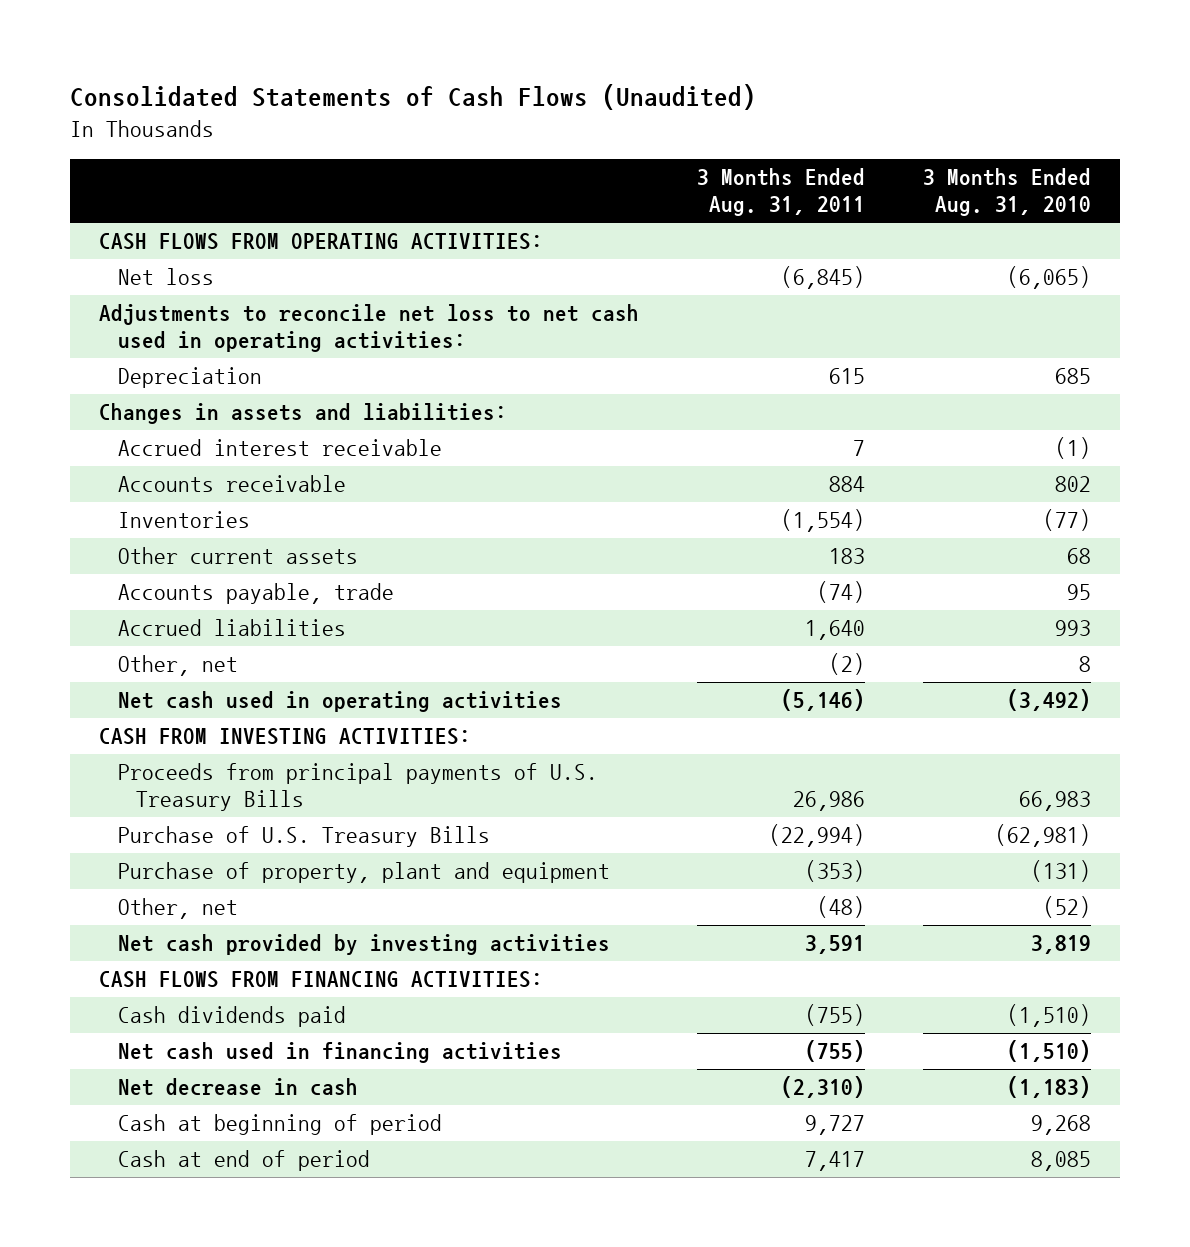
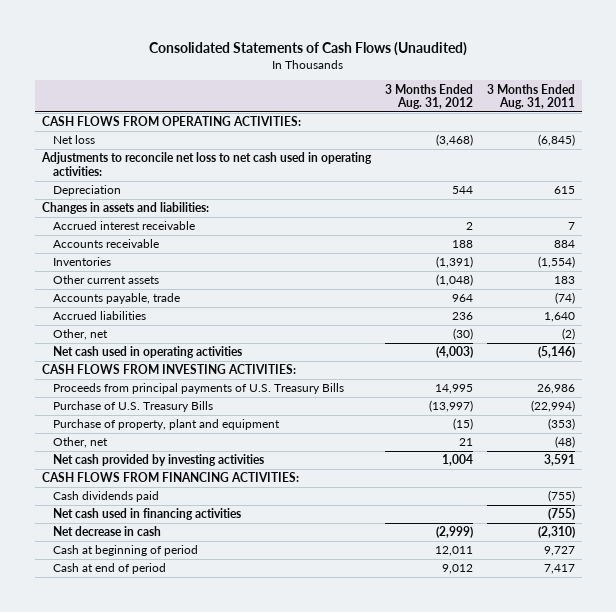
[923,168,1092,217] 3 Months Ended Aug. 31, 2010 -> none
none -> [384,83,473,110] 3 Months Ended Aug. 31, 2012
[99,728,472,746] CASH FROM INVESTING ACTIVITIES: -> [41,364,296,375] CASH FLOWS FROM INVESTING ACTIVITIES:

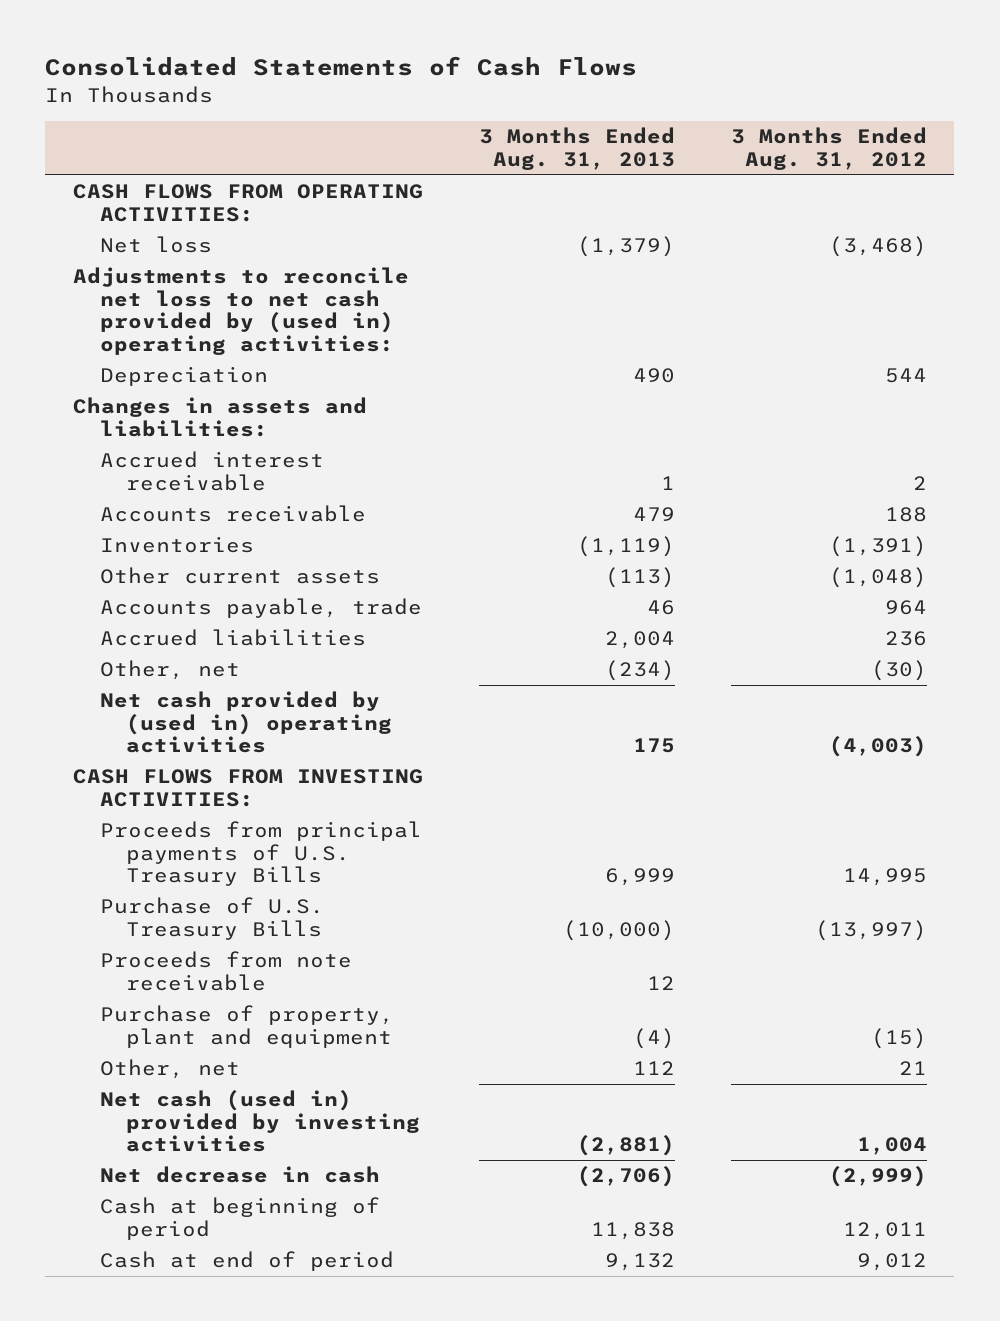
[149,41,468,56] Consolidated Statements of Cash Flows (Unaudited) -> [45,56,638,77] Consolidated Statements of Cash Flows
[486,83,575,110] 3 Months Ended Aug. 31, 2011 -> none
none -> [478,127,675,170] 3 Months Ended Aug. 31, 2013
[40,152,372,176] Adjustments to reconcile net loss to net cash used in operating activities: -> [73,267,410,355] Adjustments to reconcile net loss to net cash provided by (used in) operating activities:
[52,346,242,359] Net cash used in operating activities -> [99,691,392,754] Net cash provided by (used in) operating activities
none -> [99,951,352,991] Proceeds from note receivable
[41,472,299,483] CASH FLOWS FROM FINANCING ACTIVITIES: -> none
[52,491,159,503] Cash dividends paid -> none
[52,508,241,521] Net cash used in financing activities -> none
[52,454,264,467] Net cash provided by investing activities -> [99,1090,420,1153] Net cash (used in) provided by investing activities

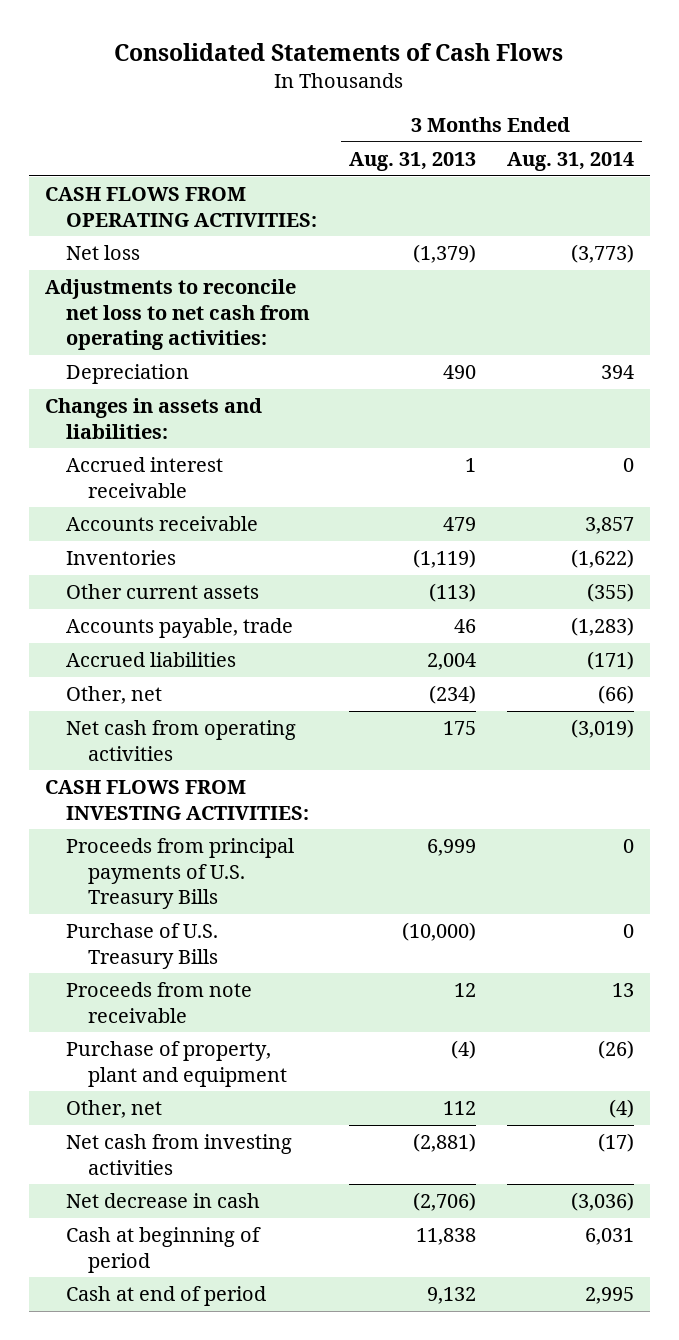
[730,127,927,170] 3 Months Ended Aug. 31, 2012 -> none
none -> [506,152,634,172] Aug. 31, 2014
[73,267,410,355] Adjustments to reconcile net loss to net cash provided by (used in) operating activities: -> [44,279,311,351] Adjustments to reconcile net loss to net cash from operating activities:
[99,691,392,754] Net cash provided by (used in) operating activities -> [66,720,297,761] Net cash from operating activities
[99,1090,420,1153] Net cash (used in) provided by investing activities -> [66,1134,293,1175] Net cash from investing activities

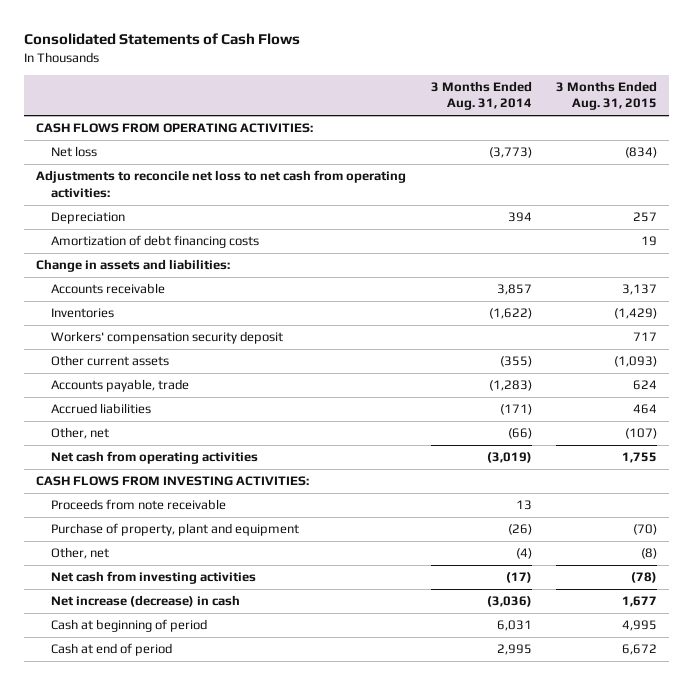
[348,152,476,172] Aug. 31, 2013 -> none
none -> [556,81,658,111] 3 Months Ended Aug. 31, 2015
[66,457,224,498] Accrued interest receivable -> none
none -> [51,235,260,249] Amortization of debt financing costs
[44,398,262,439] Changes in assets and liabilities: -> [36,259,231,273] Change in assets and liabilities:
none -> [51,331,284,345] Workers' compensation security deposit
[66,838,295,910] Proceeds from principal payments of U.S. Treasury Bills -> none
[66,923,219,969] Purchase of U.S. Treasury Bills -> none
[66,1193,261,1209] Net decrease in cash -> [51,595,241,608] Net increase (decrease) in cash

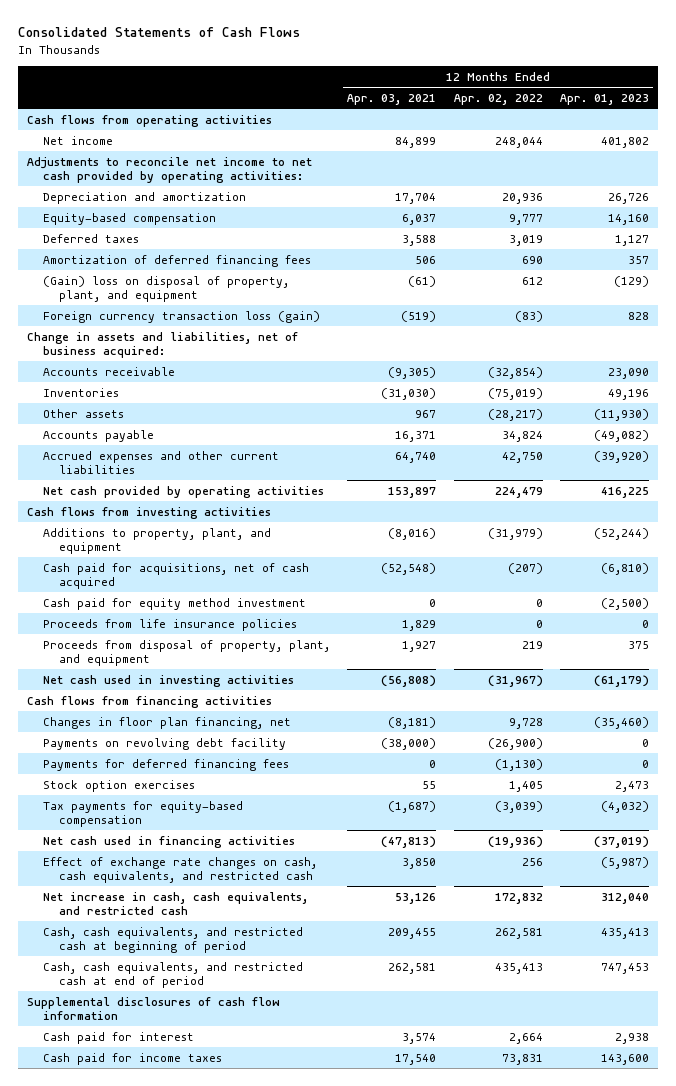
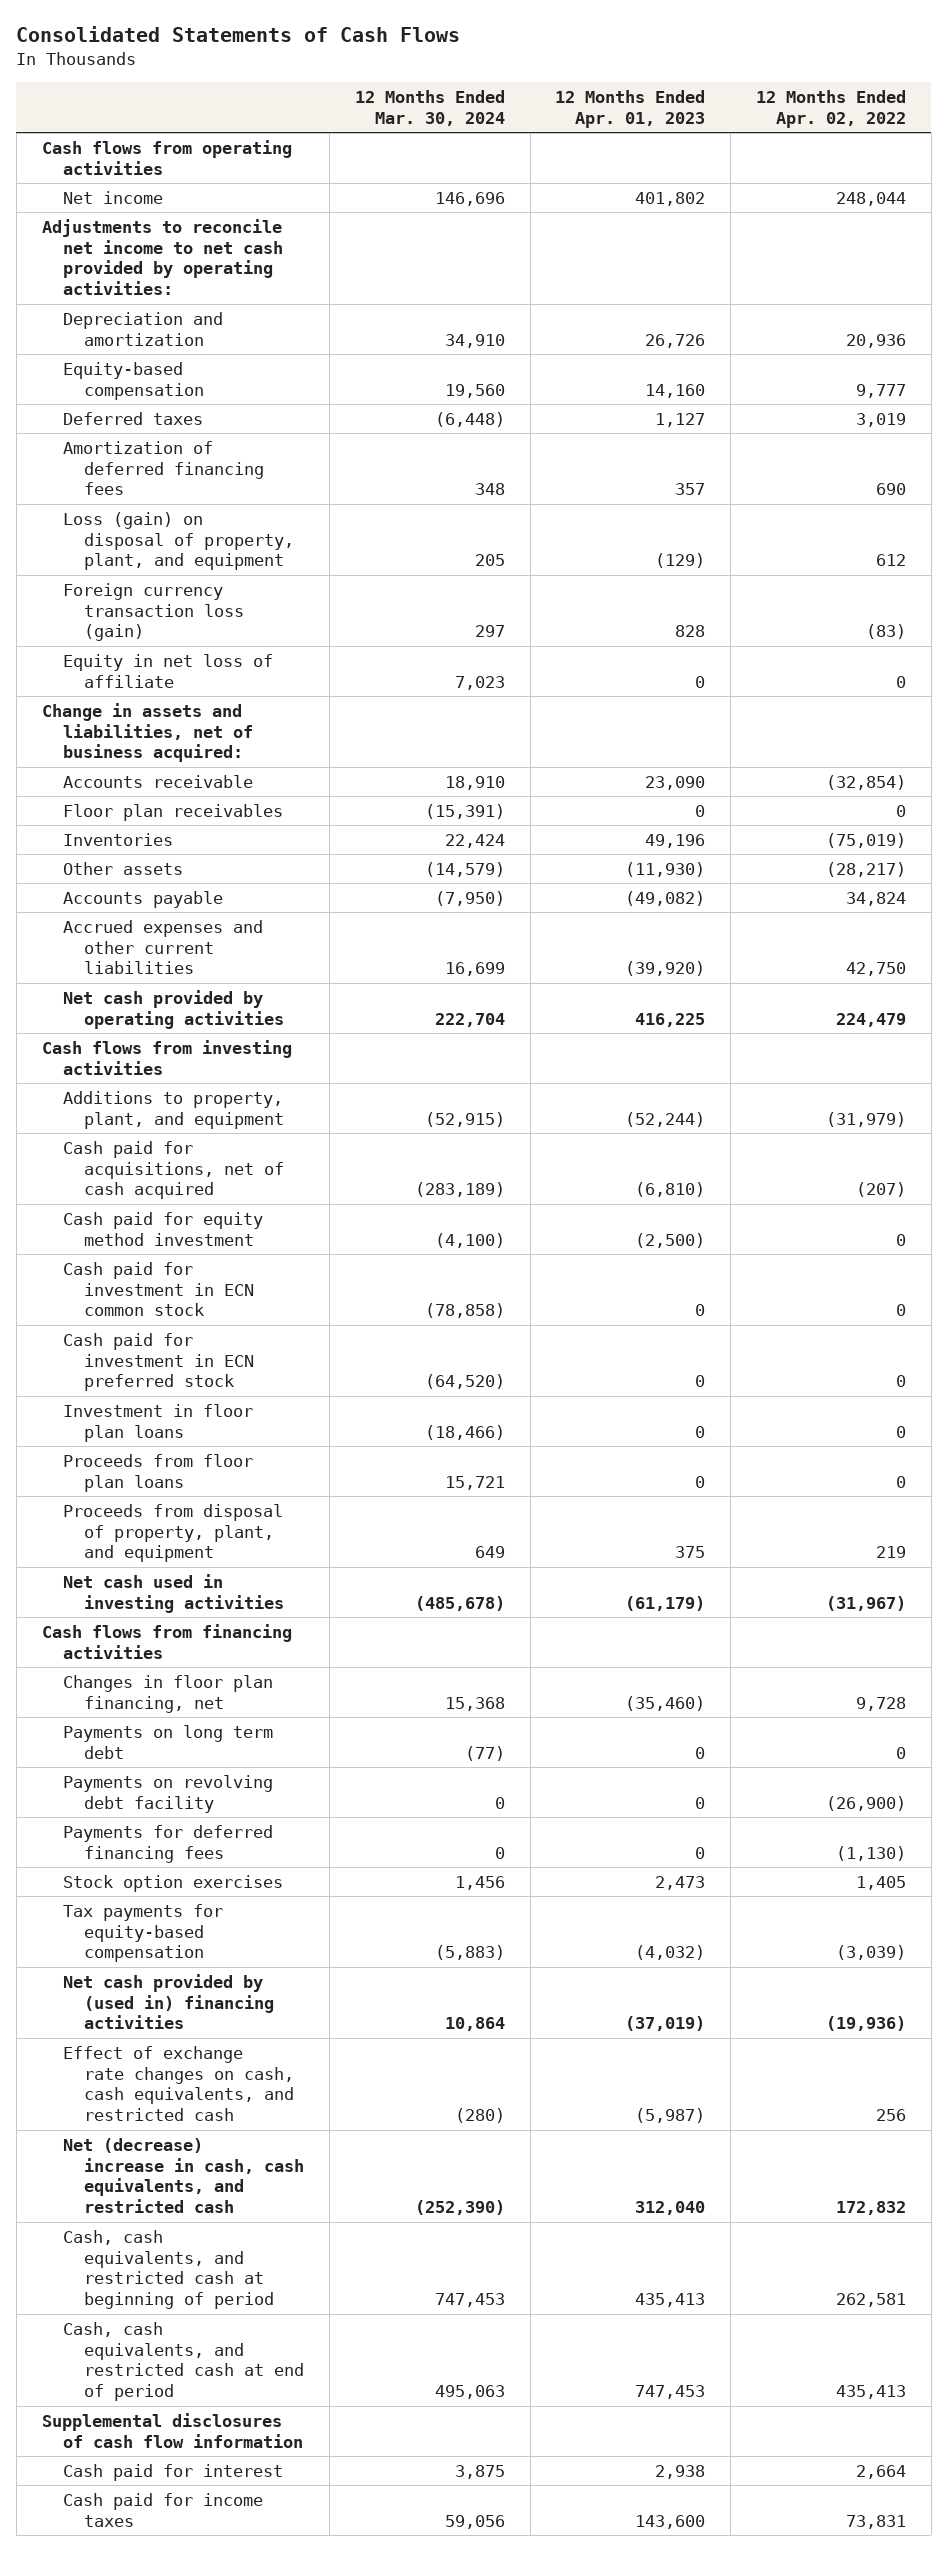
[347,94,437,106] Apr. 03, 2021 -> none
none -> [354,89,505,126] 12 Months Ended Mar. 30, 2024
[43,275,290,303] (Gain) loss on disposal of property, plant, and equipment -> [62,511,295,571] Loss (gain) on disposal of property, plant, and equipment
none -> [62,653,273,688] Equity in net loss of affiliate
none -> [62,803,283,821] Floor plan receivables
[43,618,298,631] Proceeds from life insurance policies -> none
none -> [62,1261,255,1317] Cash paid for investment in ECN common stock
none -> [62,1332,255,1392] Cash paid for investment in ECN preferred stock
none -> [62,1403,253,1442] Investment in floor plan loans
none -> [62,1453,253,1492] Proceeds from floor plan loans
none -> [62,1724,273,1759] Payments on long term debt
[43,835,296,848] Net cash used in financing activities -> [62,1973,275,2030] Net cash provided by (used in) financing activities
[43,891,309,916] Net increase in cash, cash equivalents, and restricted cash -> [62,2137,305,2214] Net (decrease) increase in cash, cash equivalents, and restricted cash

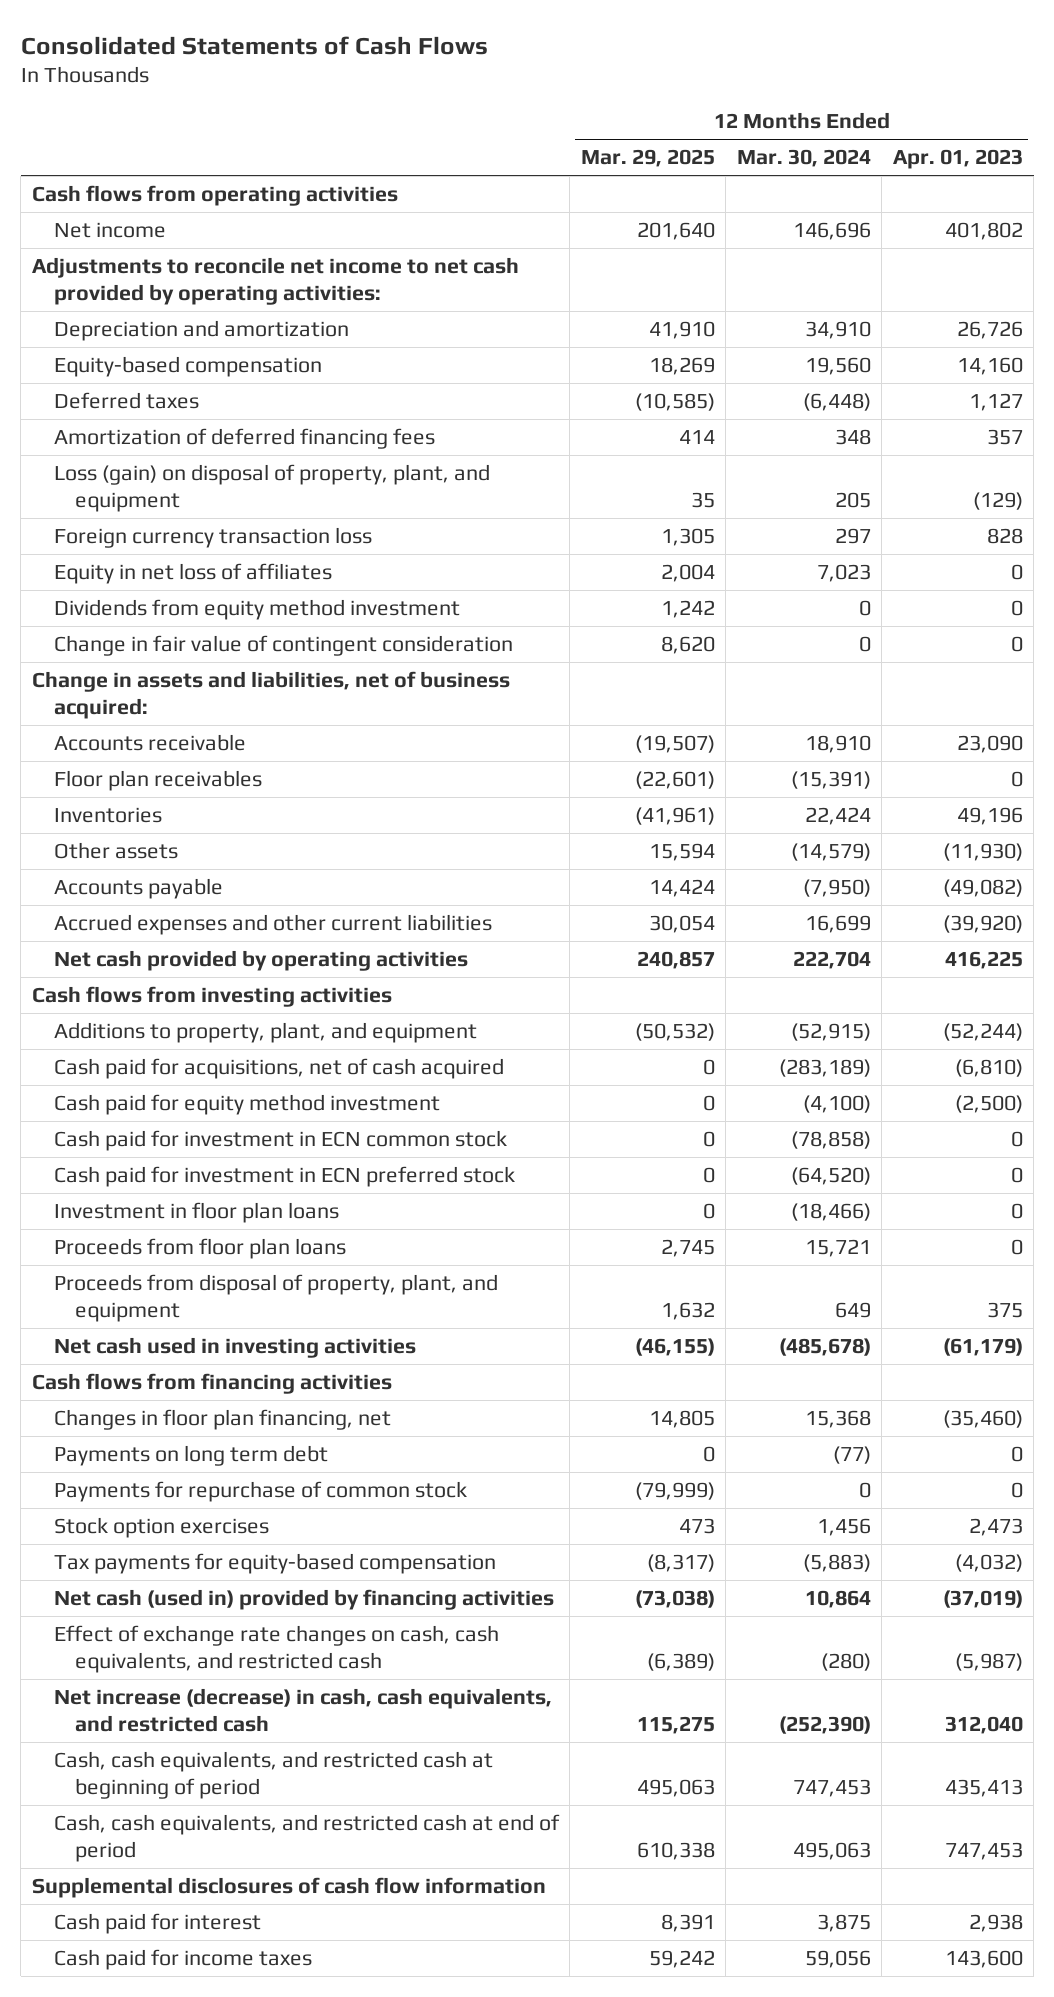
[755,89,906,128] 12 Months Ended Apr. 02, 2022 -> none
none -> [580,149,715,168] Mar. 29, 2025
[62,582,245,642] Foreign currency transaction loss (gain) -> [53,526,372,548] Foreign currency transaction loss
[62,653,273,688] Equity in net loss of affiliate -> [53,562,332,584] Equity in net loss of affiliates
none -> [53,598,460,620] Dividends from equity method investment
none -> [53,634,513,656] Change in fair value of contingent consideration
[62,1774,273,1813] Payments on revolving debt facility -> none
[62,1824,273,1863] Payments for deferred financing fees -> none
none -> [53,1480,467,1502] Payments for repurchase of common stock
[62,1973,275,2030] Net cash provided by (used in) financing activities -> [53,1588,554,1610] Net cash (used in) provided by financing activities
[62,2137,305,2214] Net (decrease) increase in cash, cash equivalents, and restricted cash -> [53,1687,552,1733] Net increase (decrease) in cash, cash equivalents, and restricted cash

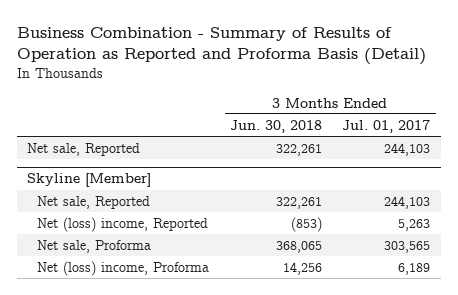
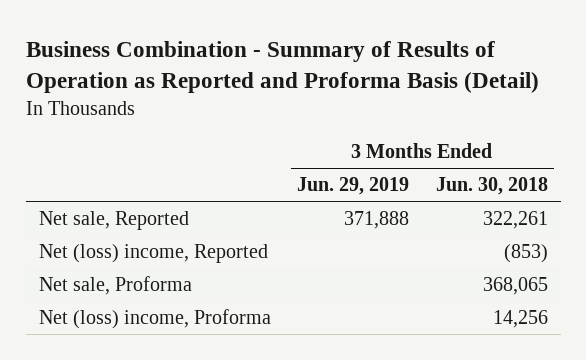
[342,119,431,133] Jul. 01, 2017 -> none
none -> [297,177,410,196] Jun. 29, 2019
[27,173,152,188] Skyline [Member] -> none
[37,195,151,209] Net sale, Reported -> none

